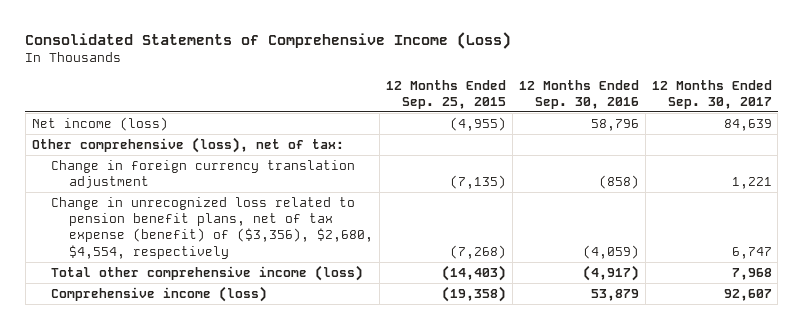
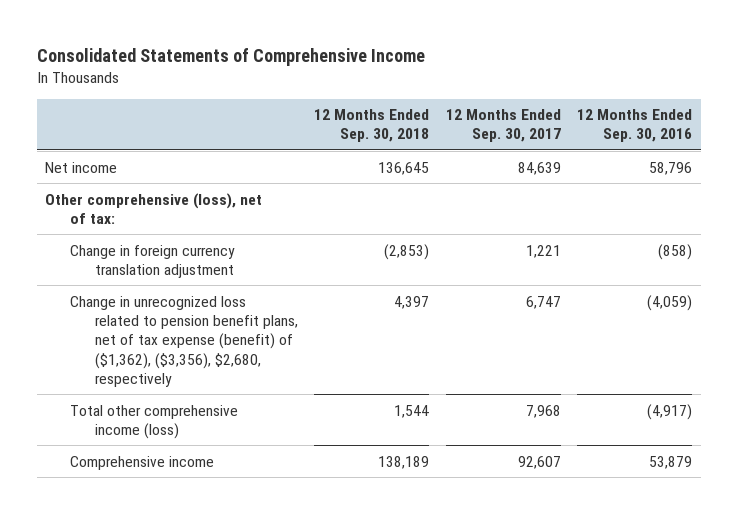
[25,32,512,50] Consolidated Statements of Comprehensive Income (Loss) -> [37,47,426,66] Consolidated Statements of Comprehensive Income
[386,79,507,109] 12 Months Ended Sep. 25, 2015 -> none
none -> [314,109,430,143] 12 Months Ended Sep. 30, 2018
[31,116,168,131] Net income (loss) -> [45,161,118,173] Net income
[50,196,374,259] Change in unrecognized loss related to pension benefit plans, net of tax expense (benefit) of ($3,356), $2,680, $4,554, respectively -> [70,295,298,388] Change in unrecognized loss related to pension benefit plans, net of tax expense (benefit) of ($1,362), ($3,356), $2,680, respectively
[50,285,267,302] Comprehensive income (loss) -> [70,455,215,470] Comprehensive income

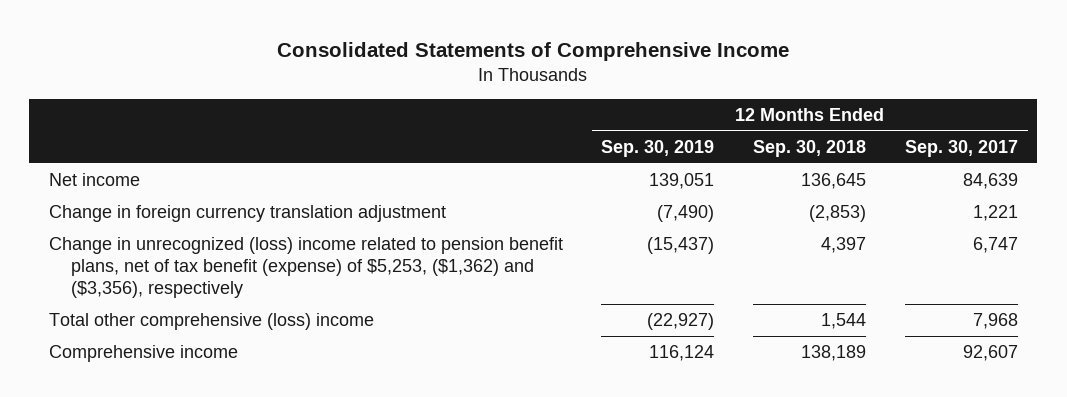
[577,109,693,143] 12 Months Ended Sep. 30, 2016 -> none
none -> [601,140,715,158] Sep. 30, 2019
[45,192,263,224] Other comprehensive (loss), net of tax: -> none
[70,295,298,388] Change in unrecognized loss related to pension benefit plans, net of tax expense (benefit) of ($1,362), ($3,356), $2,680, respectively -> [48,237,563,298] Change in unrecognized (loss) income related to pension benefit plans, net of tax benefit (expense) of $5,253, ($1,362) and ($3,356), respectively
[70,404,239,439] Total other comprehensive income (loss) -> [48,313,374,331] Total other comprehensive (loss) income

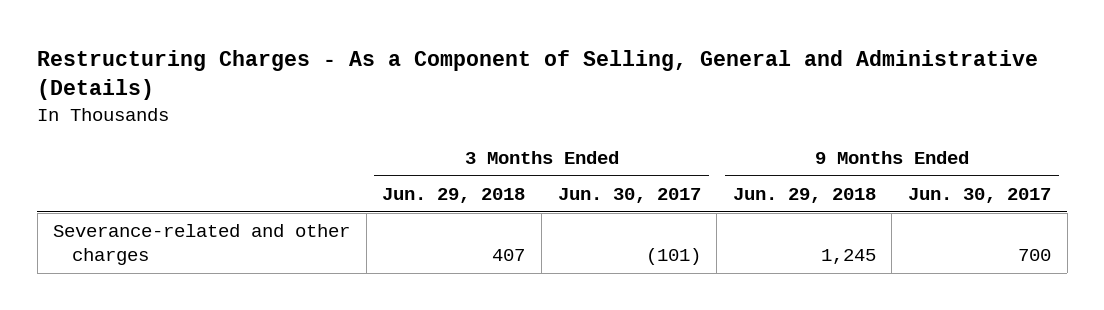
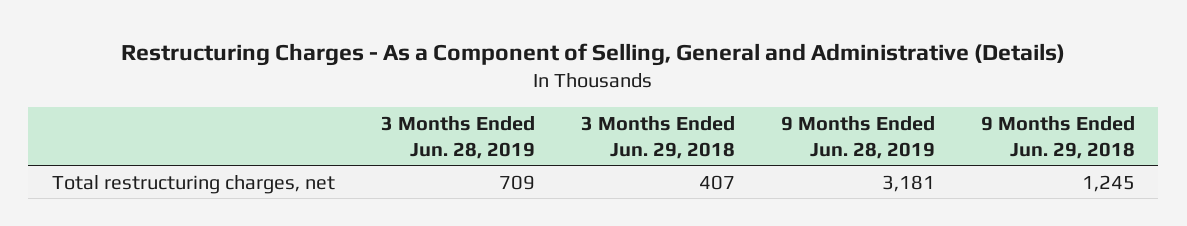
[557,187,701,203] Jun. 30, 2017 -> none
[908,187,1052,203] Jun. 30, 2017 -> none
none -> [380,116,535,159] 3 Months Ended Jun. 28, 2019
none -> [780,116,935,159] 9 Months Ended Jun. 28, 2019
[53,224,351,265] Severance-related and other charges -> [51,174,335,194] Total restructuring charges, net

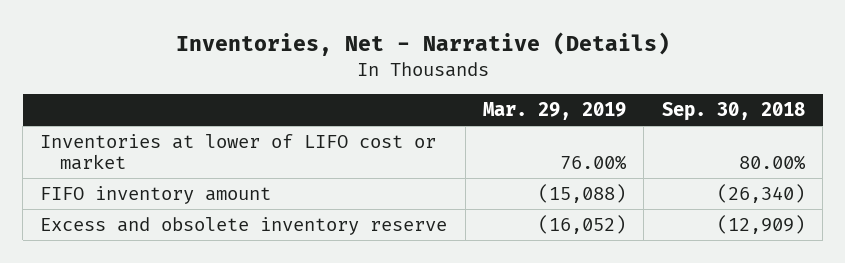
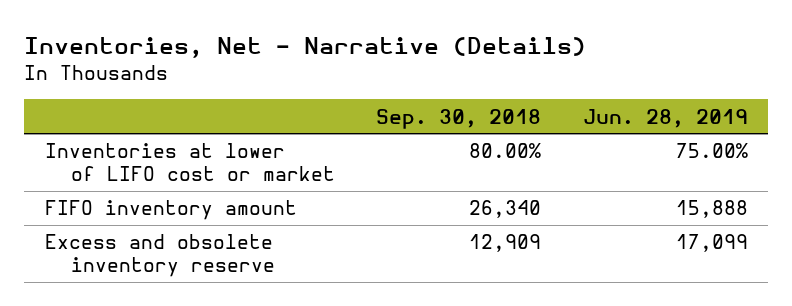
[483,102,627,121] Mar. 29, 2019 -> none
none -> [582,108,748,128] Jun. 28, 2019
[716,183,805,203] (26,340) -> [469,200,542,219] 26,340
[716,214,805,234] (12,909) -> [469,234,542,253] 12,909

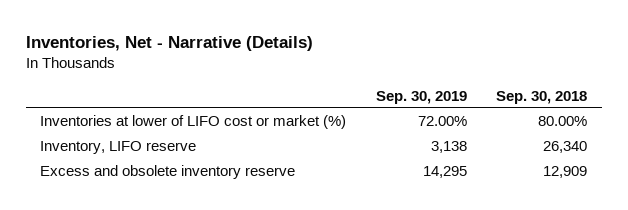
[582,108,748,128] Jun. 28, 2019 -> none
none -> [375,90,467,104] Sep. 30, 2019
[44,143,336,182] Inventories at lower of LIFO cost or market -> [40,115,347,130] Inventories at lower of LIFO cost or market (%)
[44,200,297,221] FIFO inventory amount -> [40,141,197,155] Inventory, LIFO reserve

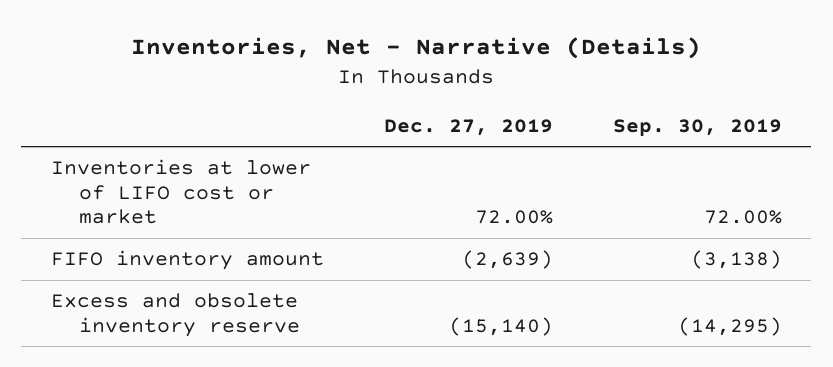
[496,90,588,104] Sep. 30, 2018 -> none
none -> [383,118,553,136] Dec. 27, 2019
[40,141,197,155] Inventory, LIFO reserve -> none
[40,115,347,130] Inventories at lower of LIFO cost or market (%) -> [51,159,312,225] Inventories at lower of LIFO cost or market
none -> [51,250,325,271] FIFO inventory amount
[422,166,467,179] 14,295 -> [677,316,782,336] (14,295)

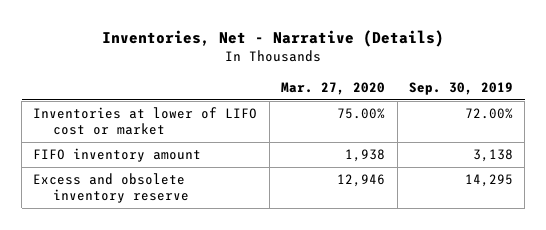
[383,118,553,136] Dec. 27, 2019 -> none
none -> [281,81,386,95] Mar. 27, 2020
[690,250,782,270] (3,138) -> [472,149,513,163] 3,138
[677,316,782,336] (14,295) -> [464,174,513,188] 14,295

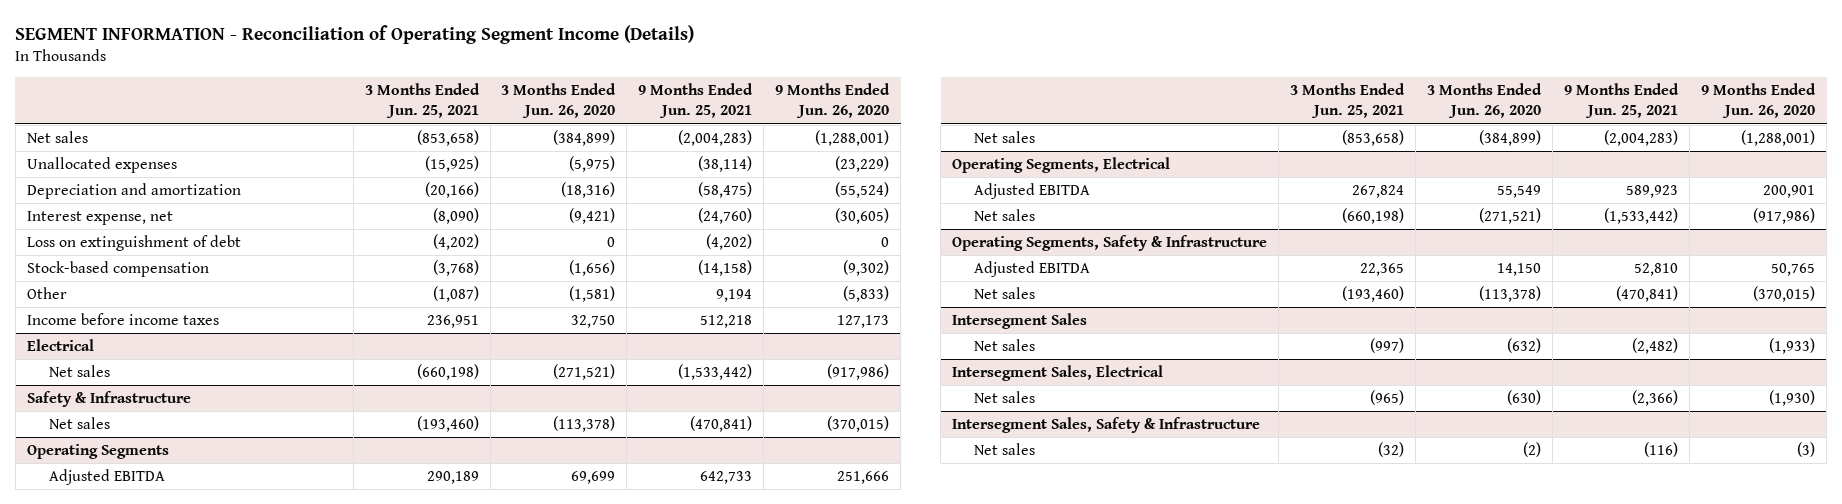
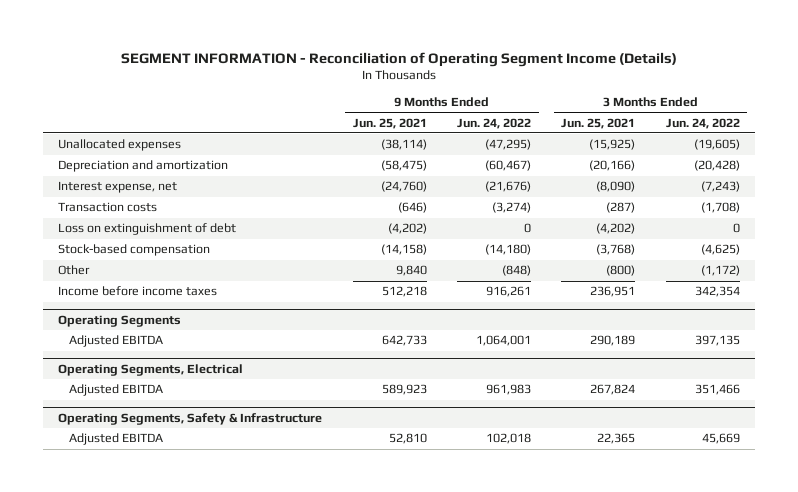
[501,83,617,119] 3 Months Ended Jun. 26, 2020 -> none
[775,83,891,119] 9 Months Ended Jun. 26, 2020 -> none
none -> [457,117,532,129] Jun. 24, 2022
none -> [665,117,740,129] Jun. 24, 2022
[26,130,88,143] Net sales -> none
none -> [58,202,158,213] Transaction costs
[432,285,479,302] (1,087) -> [606,265,636,277] (800)
[716,288,753,302] 9,194 -> [395,265,427,277] 9,840
[26,338,94,351] Electrical -> none
[48,364,110,377] Net sales -> none
[26,390,191,407] Safety & Infrastructure -> none
[48,416,110,429] Net sales -> none
[974,130,1036,143] Net sales -> none
[974,208,1036,221] Net sales -> none
[974,286,1036,299] Net sales -> none
[952,312,1088,329] Intersegment Sales -> none
[974,338,1036,351] Net sales -> none
[952,364,1164,381] Intersegment Sales, Electrical -> none
[974,390,1036,403] Net sales -> none
[952,416,1261,433] Intersegment Sales, Safety & Infrastructure -> none
[974,442,1036,455] Net sales -> none

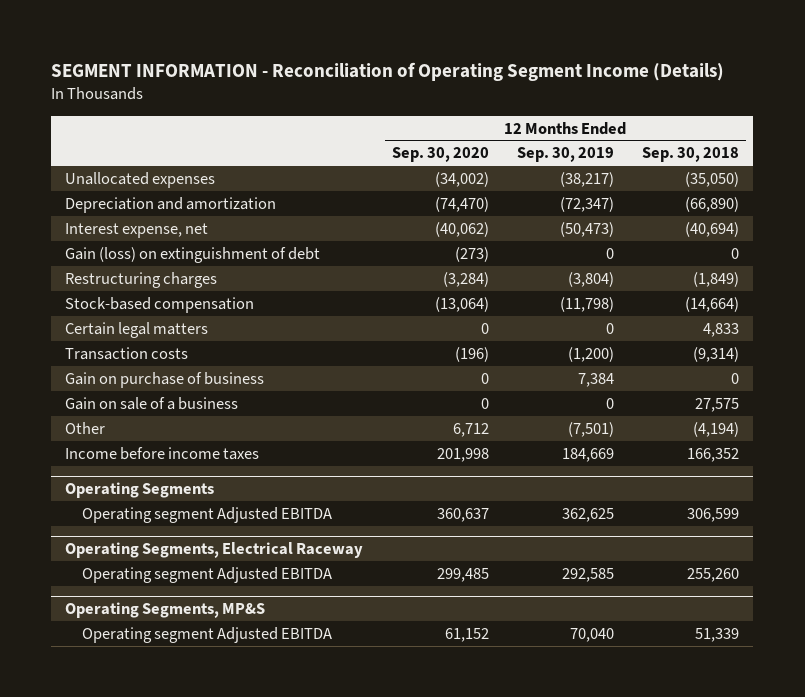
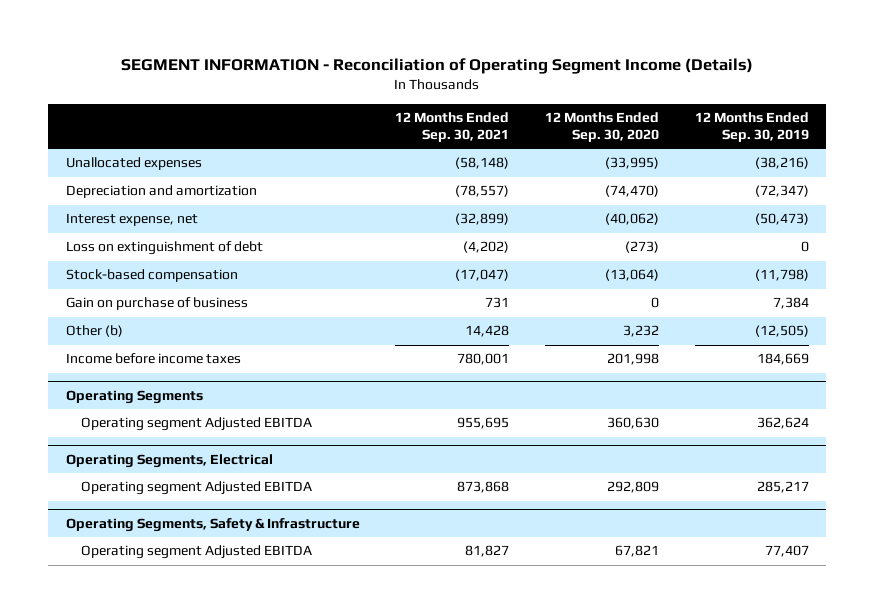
[642,147,740,163] Sep. 30, 2018 -> none
none -> [395,111,510,143] 12 Months Ended Sep. 30, 2021
[434,171,489,187] (34,002) -> [605,157,660,170] (33,995)
[559,171,614,187] (38,217) -> [754,157,809,170] (38,216)
[65,271,218,288] Restructuring charges -> none
[65,246,321,263] Gain (loss) on extinguishment of debt -> [65,241,263,256] Loss on extinguishment of debt
[65,321,209,338] Certain legal matters -> none
[65,346,189,360] Transaction costs -> none
[65,396,239,410] Gain on sale of a business -> none
[65,421,106,434] Other -> [65,325,123,338] Other (b)
[452,422,489,437] 6,712 -> [623,325,660,338] 3,232
[567,421,614,437] (7,501) -> [754,325,809,338] (12,505)
[65,601,266,618] Operating Segments, MP&S -> none
[436,507,489,522] 360,637 -> [607,417,660,430] 360,630
[561,507,614,522] 362,625 -> [756,417,809,430] 362,624
[65,541,364,558] Operating Segments, Electrical Raceway -> [65,453,273,468] Operating Segments, Electrical
[436,567,489,582] 299,485 -> [607,481,660,494] 292,809
[561,567,614,582] 292,585 -> [756,481,809,494] 285,217
none -> [65,517,360,532] Operating Segments, Safety & Infrastructure
[444,627,489,642] 61,152 -> [615,545,660,558] 67,821
[569,627,614,642] 70,040 -> [764,545,809,558] 77,407

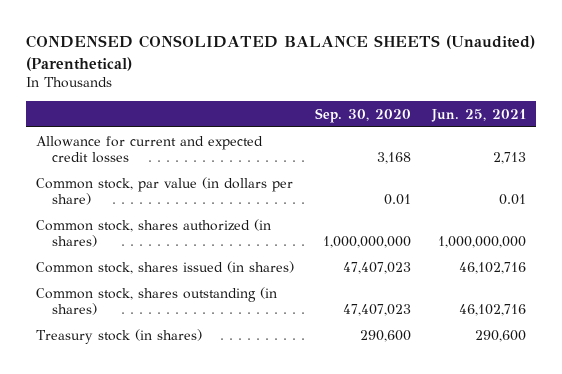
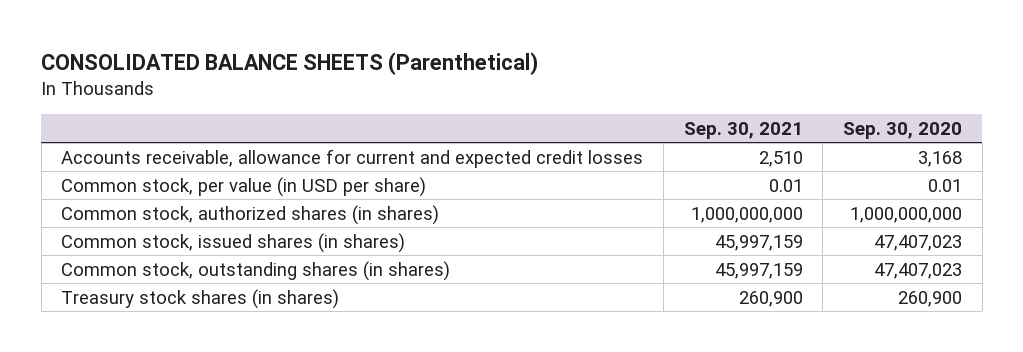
[25,35,535,71] CONDENSED CONSOLIDATED BALANCE SHEETS (Unaudited) (Parenthetical) -> [41,52,539,76] CONSOLIDATED BALANCE SHEETS (Parenthetical)
[431,108,527,122] Jun. 25, 2021 -> none
none -> [683,121,803,139] Sep. 30, 2021
[36,135,264,163] Allowance for current and expected credit losses -> [61,148,644,168] Accounts receivable, allowance for current and expected credit losses
[36,176,294,205] Common stock, par value (in dollars per share) -> [61,176,427,197] Common stock, per value (in USD per share)
[36,218,272,247] Common stock, shares authorized (in shares) -> [61,204,440,225] Common stock, authorized shares (in shares)
[36,260,295,274] Common stock, shares issued (in shares) -> [61,232,406,253] Common stock, issued shares (in shares)
[36,286,278,315] Common stock, shares outstanding (in shares) -> [61,260,451,281] Common stock, outstanding shares (in shares)
[36,328,203,344] Treasury stock (in shares) -> [61,288,340,309] Treasury stock shares (in shares)
[360,329,412,342] 290,600 -> [897,290,962,307] 260,900

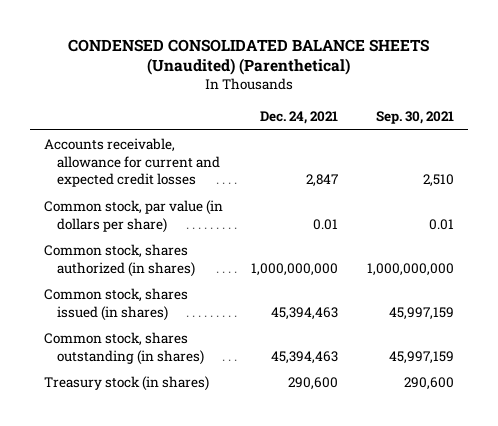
[41,52,539,76] CONSOLIDATED BALANCE SHEETS (Parenthetical) -> [67,38,429,76] CONDENSED CONSOLIDATED BALANCE SHEETS (Unaudited) (Parenthetical)
[842,121,962,139] Sep. 30, 2020 -> none
none -> [260,111,339,125] Dec. 24, 2021
[61,176,427,197] Common stock, per value (in USD per share) -> [44,200,224,233] Common stock, par value (in dollars per share)
[61,204,440,225] Common stock, authorized shares (in shares) -> [44,244,195,277] Common stock, shares authorized (in shares)
[61,232,406,253] Common stock, issued shares (in shares) -> [44,288,189,321] Common stock, shares issued (in shares)
[61,260,451,281] Common stock, outstanding shares (in shares) -> [44,332,204,365] Common stock, shares outstanding (in shares)
[61,288,340,309] Treasury stock shares (in shares) -> [44,376,210,392] Treasury stock (in shares)
[738,290,803,307] 260,900 -> [403,377,454,391] 290,600

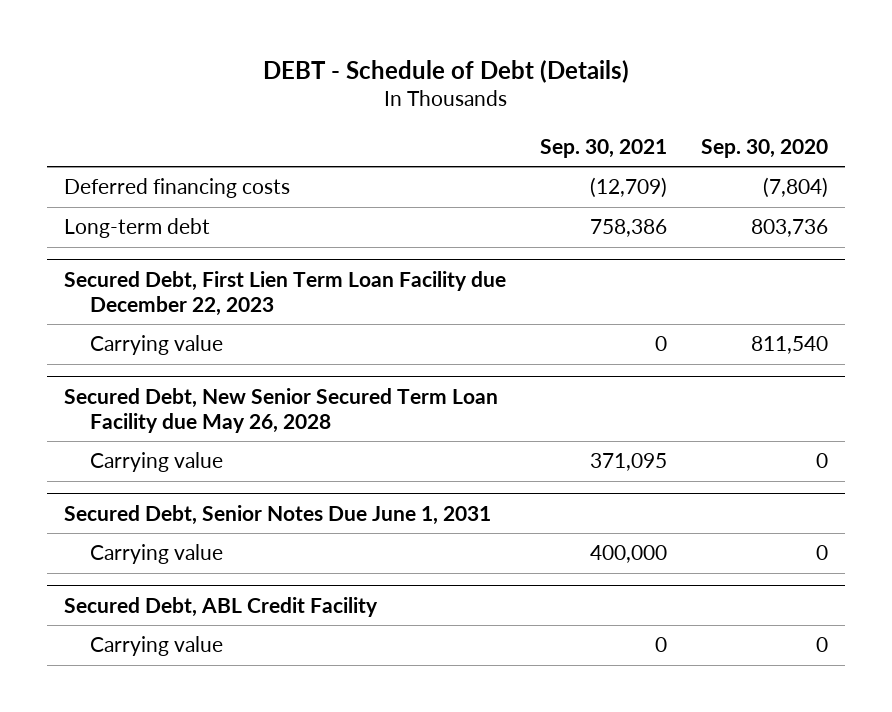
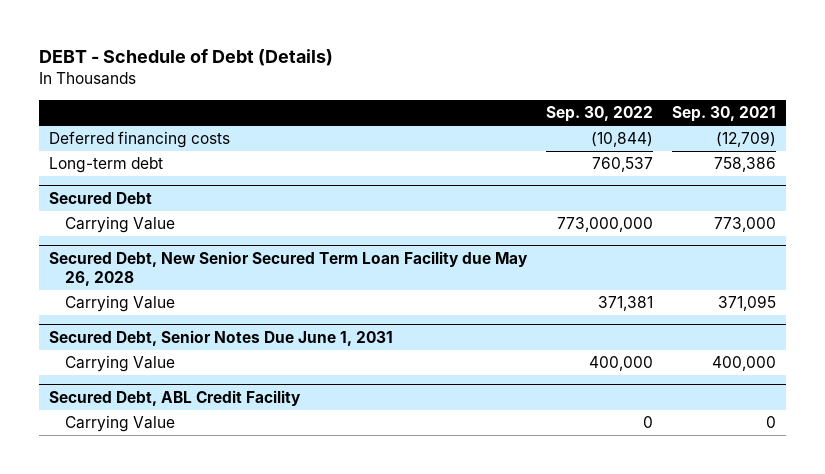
[700,138,828,158] Sep. 30, 2020 -> none
none -> [545,106,653,123] Sep. 30, 2022
[64,270,507,316] Secured Debt, First Lien Term Loan Facility due December 22, 2023 -> none
none -> [48,191,152,204] Secured Debt
[89,335,223,356] Carrying value -> [64,216,175,234] Carrying Value
[655,336,668,352] 0 -> [714,217,777,233] 773,000
[89,452,223,473] Carrying value -> [64,295,175,313] Carrying Value
[89,544,223,565] Carrying value -> [64,355,175,373] Carrying Value
[89,636,223,657] Carrying value -> [64,415,175,433] Carrying Value

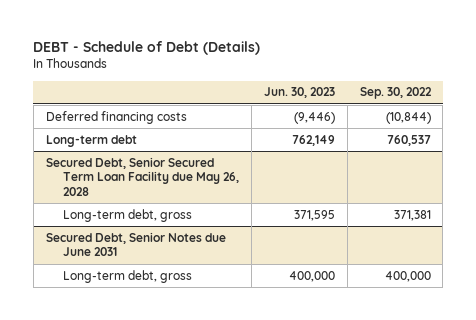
[672,106,777,123] Sep. 30, 2021 -> none
none -> [263,87,335,99] Jun. 30, 2023
[48,191,152,204] Secured Debt -> none
[64,216,175,234] Carrying Value -> none
[64,355,175,373] Carrying Value -> none
[48,389,301,406] Secured Debt, ABL Credit Facility -> none
[64,415,175,433] Carrying Value -> none
[48,250,528,286] Secured Debt, New Senior Secured Term Loan Facility due May 26, 2028 -> [45,156,240,197] Secured Debt, Senior Secured Term Loan Facility due May 26, 2028
[64,295,175,313] Carrying Value -> [63,208,193,222] Long-term debt, gross
[48,329,393,346] Secured Debt, Senior Notes Due June 1, 2031 -> [45,231,226,257] Secured Debt, Senior Notes due June 2031
none -> [63,269,193,283] Long-term debt, gross

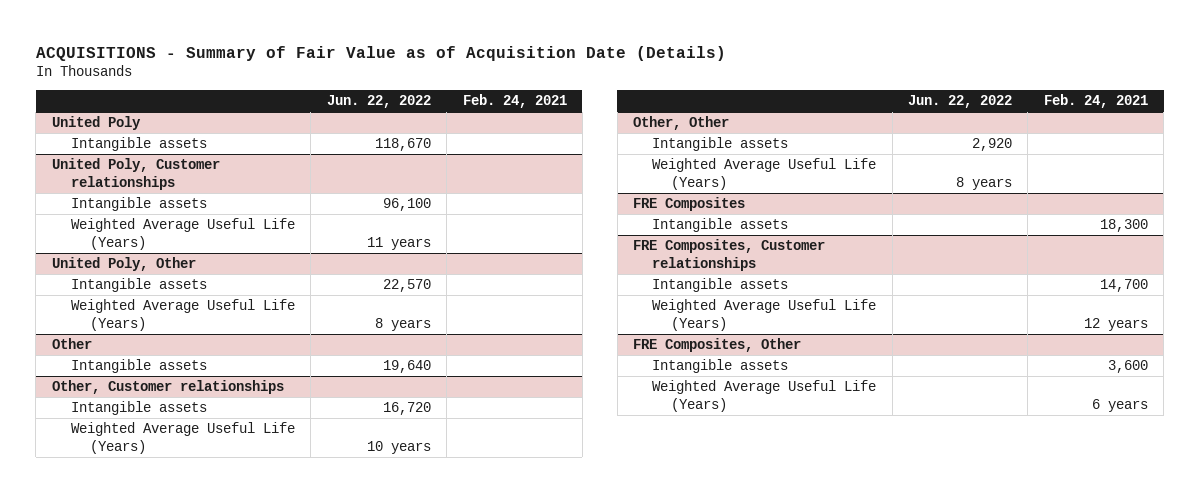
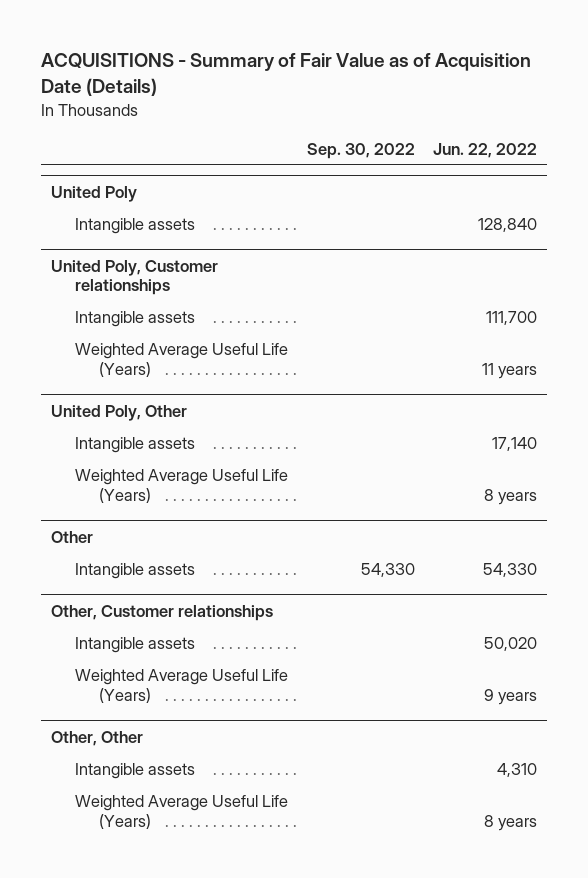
[462,94,567,109] Feb. 24, 2021 -> none
none -> [306,142,415,159] Sep. 30, 2022
[374,138,431,152] 118,670 -> [478,218,538,233] 128,840
[382,198,431,212] 96,100 -> [486,311,538,326] 111,700
[382,279,431,293] 22,570 -> [492,437,538,452] 17,140
[382,360,431,374] 19,640 -> [483,563,538,578] 54,330
[382,402,431,416] 16,720 -> [484,637,538,652] 50,020
[366,440,431,454] 10 years -> [484,688,538,705] 9 years
[971,138,1012,152] 2,920 -> [497,763,538,778] 4,310
[633,197,746,212] FRE Composites -> none
[652,218,789,233] Intangible assets -> none
[633,239,826,271] FRE Composites, Customer relationships -> none
[652,278,789,293] Intangible assets -> none
[652,299,877,331] Weighted Average Useful Life (Years) -> none
[633,338,802,353] FRE Composites, Other -> none
[652,359,789,374] Intangible assets -> none
[652,380,877,412] Weighted Average Useful Life (Years) -> none

